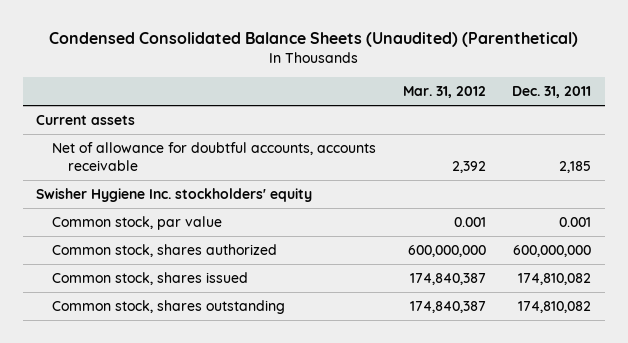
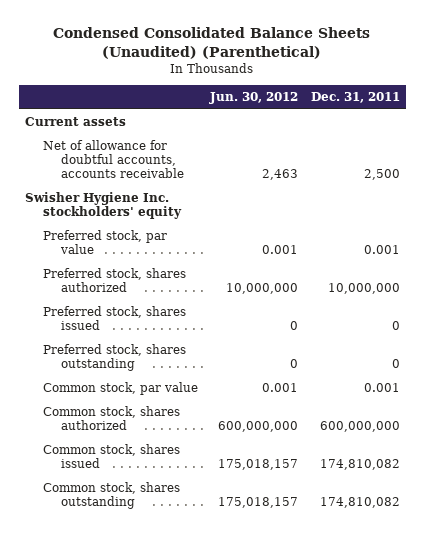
[402,85,486,98] Mar. 31, 2012 -> none
none -> [209,92,299,105] Jun. 30, 2012
[559,160,592,173] 2,185 -> [363,169,400,181] 2,500
none -> [42,230,167,255] Preferred stock, par value
none -> [42,268,186,293] Preferred stock, shares authorized
none -> [42,306,186,331] Preferred stock, shares issued
none -> [42,344,186,372] Preferred stock, shares outstanding

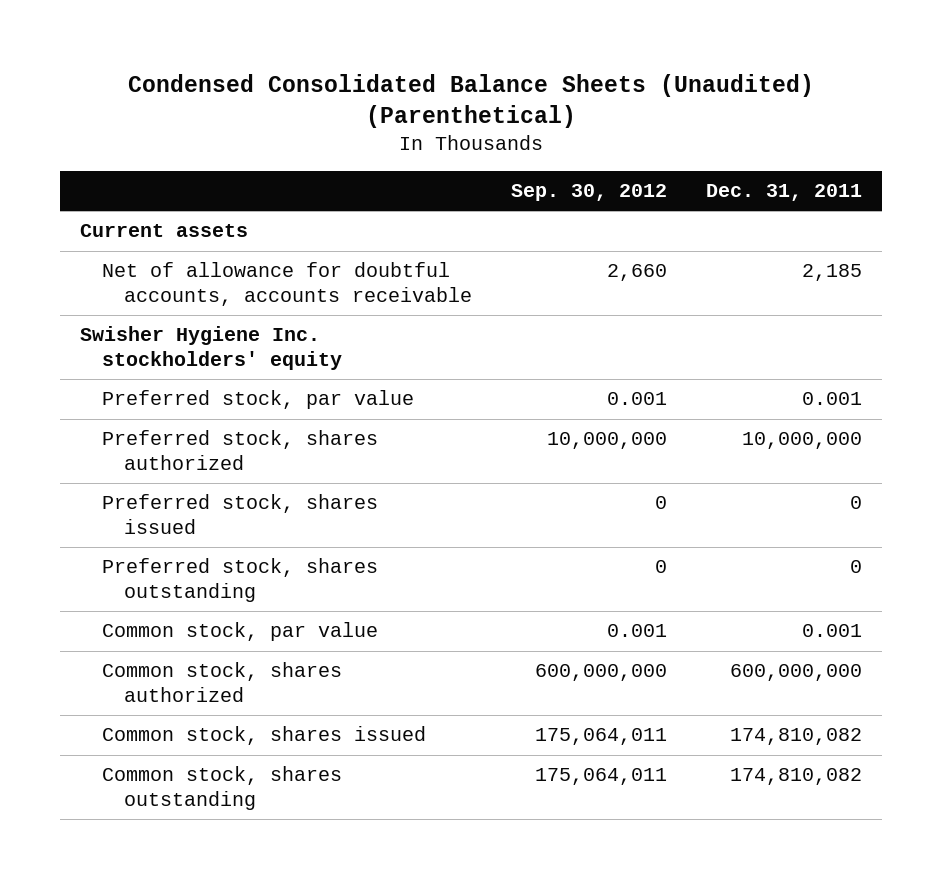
[209,92,299,105] Jun. 30, 2012 -> none
none -> [511,184,668,202] Sep. 30, 2012
[363,169,400,181] 2,500 -> [802,264,863,282] 2,185

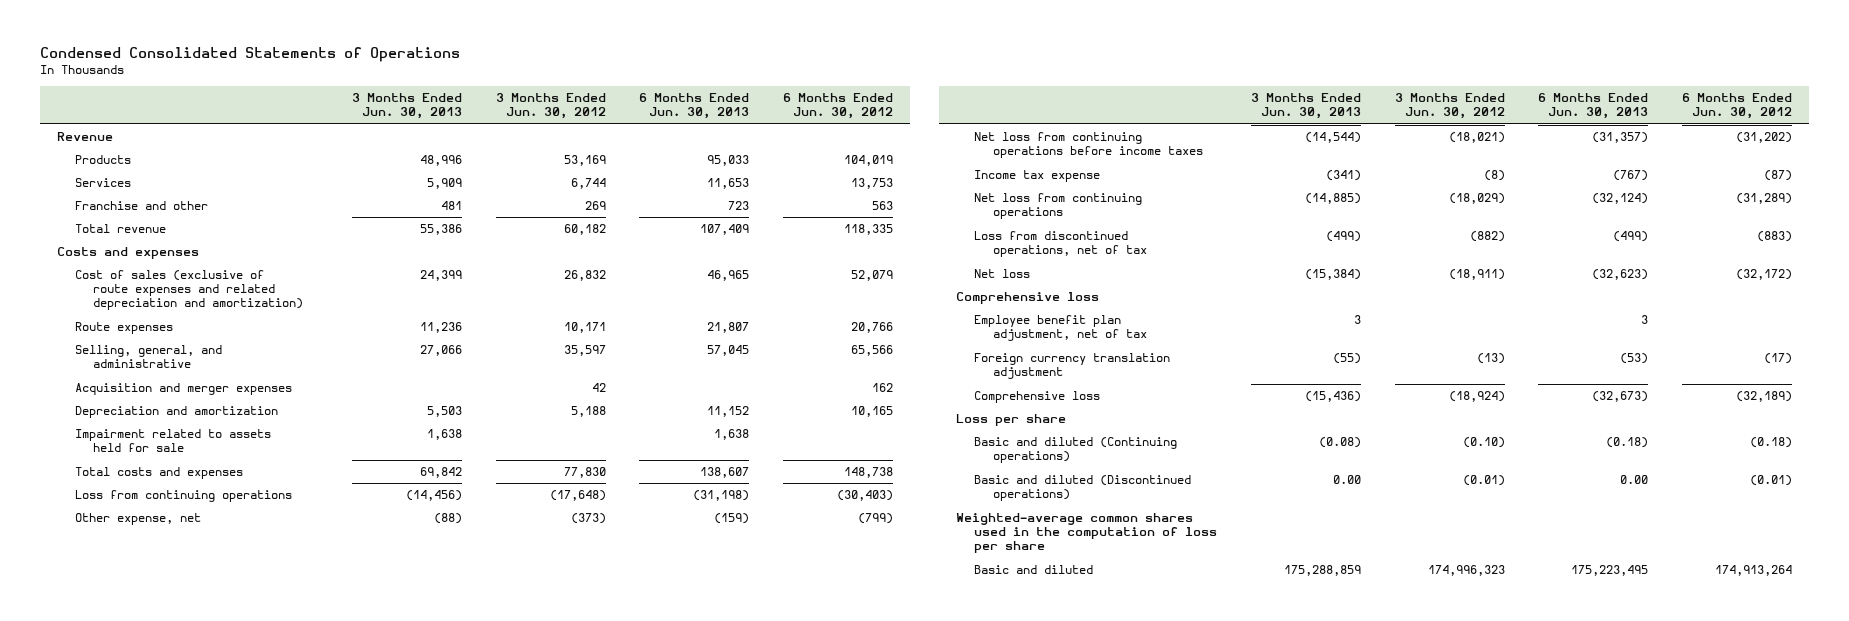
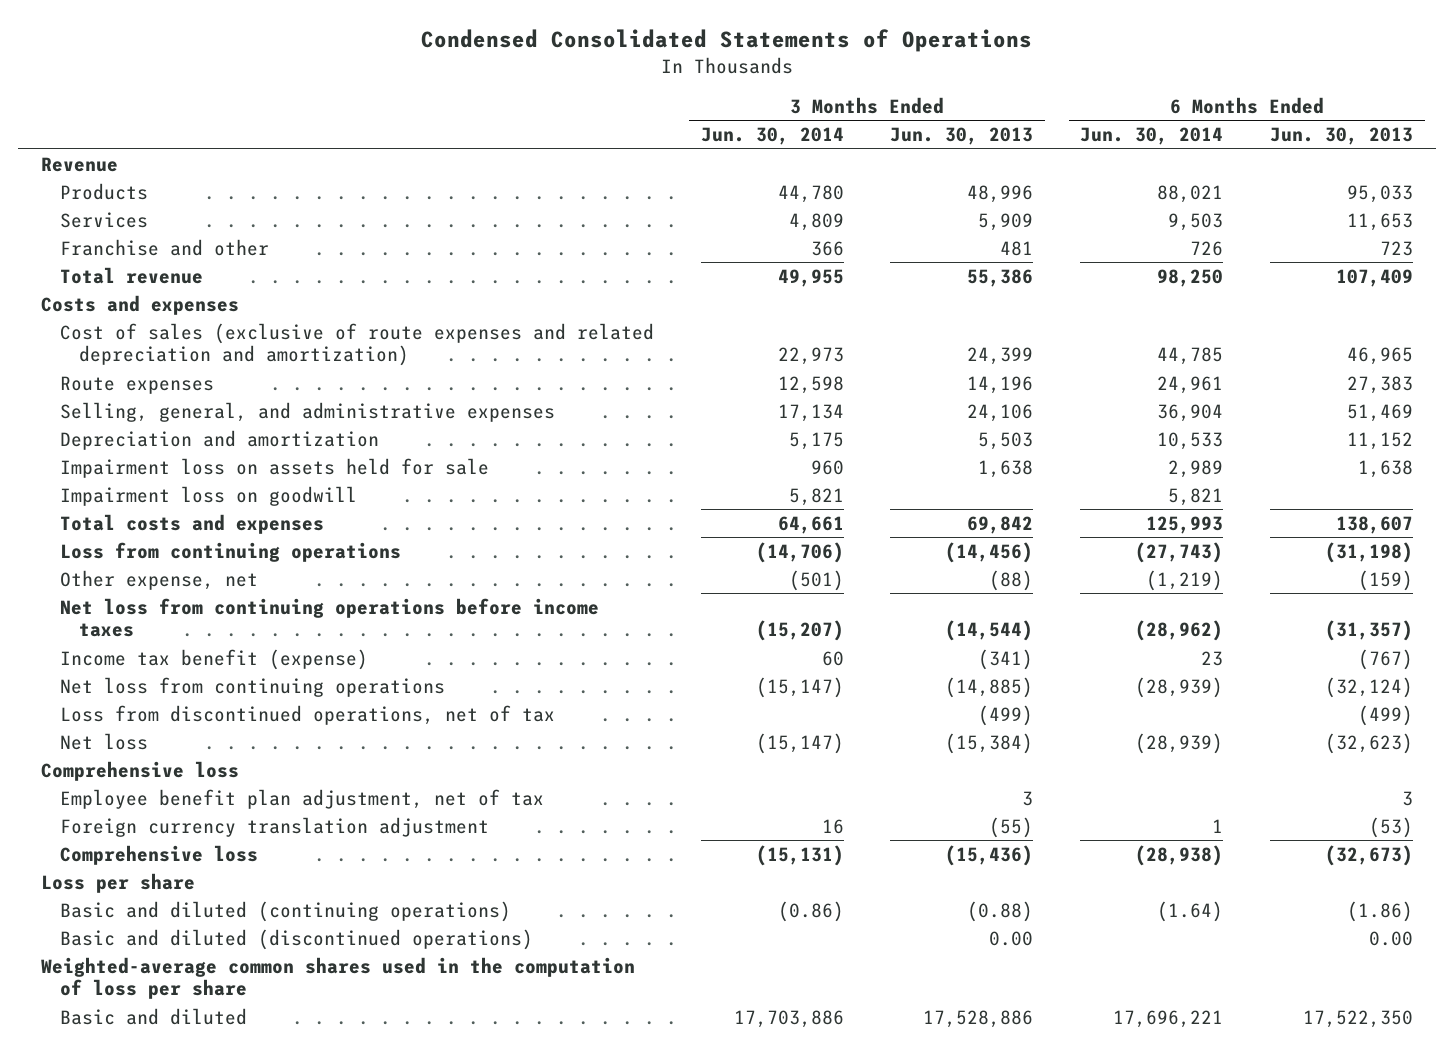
[495,93,606,120] 3 Months Ended Jun. 30, 2012 -> none
[782,93,893,120] 6 Months Ended Jun. 30, 2012 -> none
none -> [700,127,844,146] Jun. 30, 2014
none -> [1080,127,1224,146] Jun. 30, 2014
[75,383,293,396] Acquisition and merger expenses -> none
[419,322,462,334] 11,236 -> [967,375,1034,394] 14,196
[707,322,750,334] 21,807 -> [1347,375,1414,394] 27,383
[75,345,223,369] Selling, general, and administrative -> [59,401,555,422] Selling, general, and administrative expenses
[419,345,462,357] 27,066 -> [967,403,1034,422] 24,106
[707,345,750,357] 57,045 -> [1347,403,1414,422] 51,469
[75,429,272,453] Impairment related to assets held for sale -> [59,457,489,478] Impairment loss on assets held for sale
none -> [59,485,357,506] Impairment loss on goodwill
[974,170,1101,183] Income tax expense -> [59,648,368,670] Income tax benefit (expense)
[974,437,1178,464] Basic and diluted (Continuing operations) -> [59,900,511,922] Basic and diluted (continuing operations)
[1319,437,1362,449] (0.08) -> [967,900,1034,922] (0.88)
[1606,437,1649,449] (0.18) -> [1347,900,1414,922] (1.86)
[974,475,1192,502] Basic and diluted (Discontinued operations) -> [59,928,533,950] Basic and diluted (discontinued operations)
[1284,565,1362,577] 175,288,859 -> [923,1009,1034,1028] 17,528,886
[1571,565,1649,577] 175,223,495 -> [1303,1009,1414,1028] 17,522,350

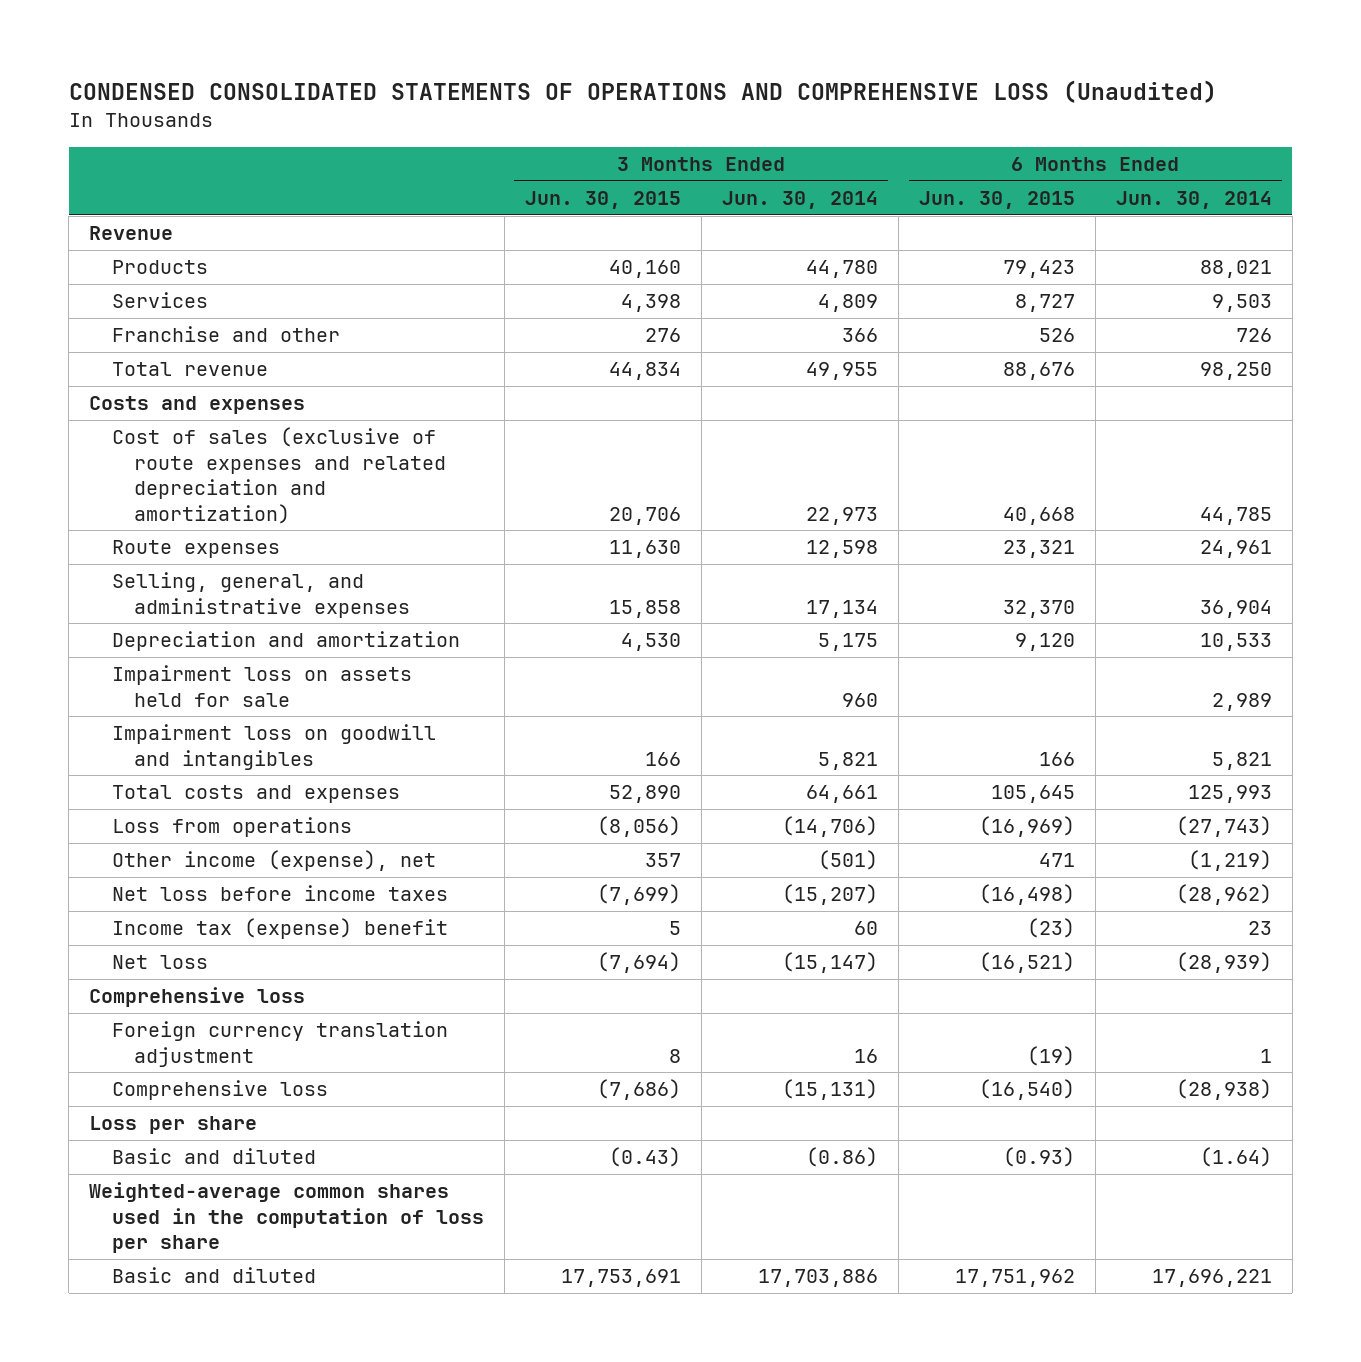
[421,29,1033,53] Condensed Consolidated Statements of Operations -> [68,80,1217,104] CONDENSED CONSOLIDATED STATEMENTS OF OPERATIONS AND COMPREHENSIVE LOSS (Unaudited)
[890,127,1034,146] Jun. 30, 2013 -> none
[1270,127,1414,146] Jun. 30, 2013 -> none
none -> [524,191,681,210] Jun. 30, 2015
none -> [918,191,1075,210] Jun. 30, 2015
[59,485,357,506] Impairment loss on goodwill -> [111,724,436,770] Impairment loss on goodwill and intangibles
[59,676,445,697] Net loss from continuing operations -> none
[59,704,555,725] Loss from discontinued operations, net of tax -> none
[59,541,401,562] Loss from continuing operations -> [111,817,352,838] Loss from operations
[59,569,258,590] Other expense, net -> [111,850,436,872] Other income (expense), net
[59,597,599,638] Net loss from continuing operations before income taxes -> [111,885,448,902] Net loss before income taxes
[59,648,368,670] Income tax benefit (expense) -> [111,918,448,940] Income tax (expense) benefit
[59,788,544,809] Employee benefit plan adjustment, net of tax -> none
[59,928,533,950] Basic and diluted (discontinued operations) -> none
[59,900,511,922] Basic and diluted (continuing operations) -> [111,1148,316,1165] Basic and diluted

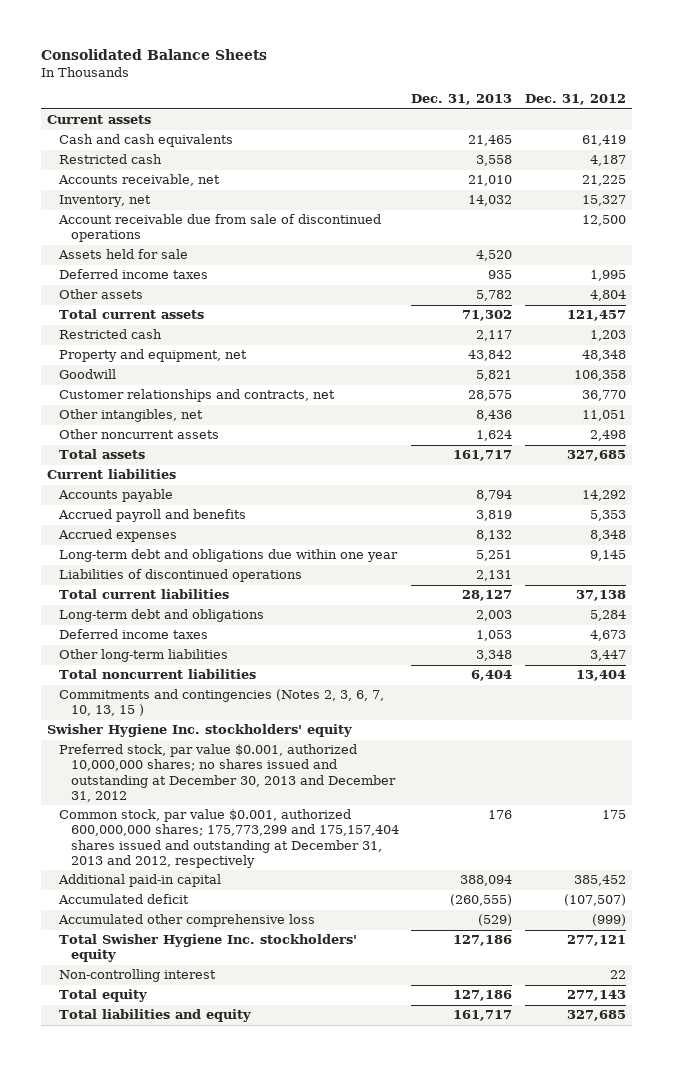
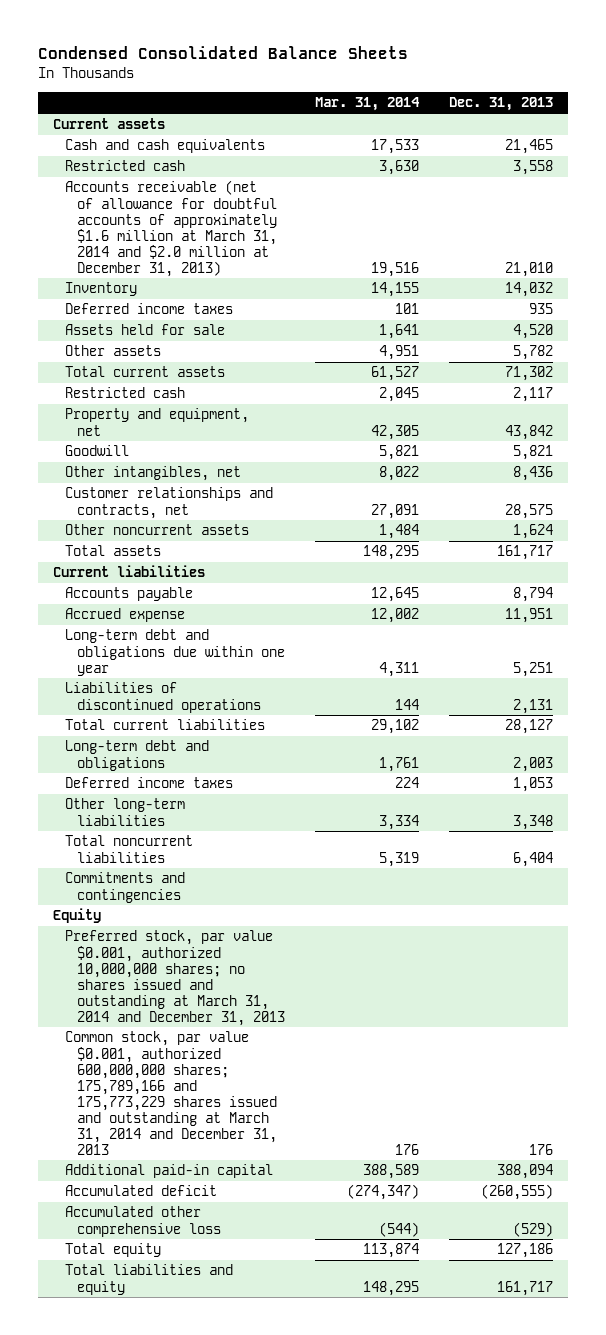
[41,49,268,61] Consolidated Balance Sheets -> [38,46,409,60] Condensed Consolidated Balance Sheets
[524,94,626,106] Dec. 31, 2012 -> none
none -> [314,97,420,112] Mar. 31, 2014
[57,214,381,243] Account receivable due from sale of discontinued operations -> none
[57,174,220,187] Accounts receivable, net -> [64,180,277,277] Accounts receivable (net of allowance for doubtful accounts of approximately $1.6 million at March 31, 2014 and $2.0 million at December 31, 2013)
[58,195,151,208] Inventory, net -> [64,282,137,297] Inventory
[57,249,188,260] Assets held for sale -> [64,324,225,336] Assets held for sale
[58,389,335,403] Customer relationships and contracts, net -> [64,487,273,519] Customer relationships and contracts, net
[57,509,246,523] Accrued payroll and benefits -> none
[57,529,177,543] Accrued expenses -> [64,608,185,623] Accrued expense
[476,530,513,542] 8,132 -> [504,608,553,624] 11,951
[58,689,384,717] Commitments and contingencies (Notes 2, 3, 6, 7, 10, 13, 15 ) -> [64,872,185,903] Commitments and contingencies
[47,724,353,738] Swisher Hygiene Inc. stockholders' equity -> [53,908,102,924] Equity
[58,744,396,802] Preferred stock, par value $0.001, authorized 10,000,000 shares; no shares issued and outstanding at December 30, 2013 and December 31, 2012 -> [64,930,285,1026] Preferred stock, par value $0.001, authorized 10,000,000 shares; no shares issued and outstanding at March 31, 2014 and December 31, 2013
[58,809,399,868] Common stock, par value $0.001, authorized 600,000,000 shares; 175,773,299 and 175,157,404 shares issued and outstanding at December 31, 2013 and 2012, respectively -> [64,1031,277,1155] Common stock, par value $0.001, authorized 600,000,000 shares; 175,789,166 and 175,773,229 shares issued and outstanding at March 31, 2014 and December 31, 2013
[58,934,357,963] Total Swisher Hygiene Inc. stockholders' equity -> none
[58,969,216,983] Non-controlling interest -> none

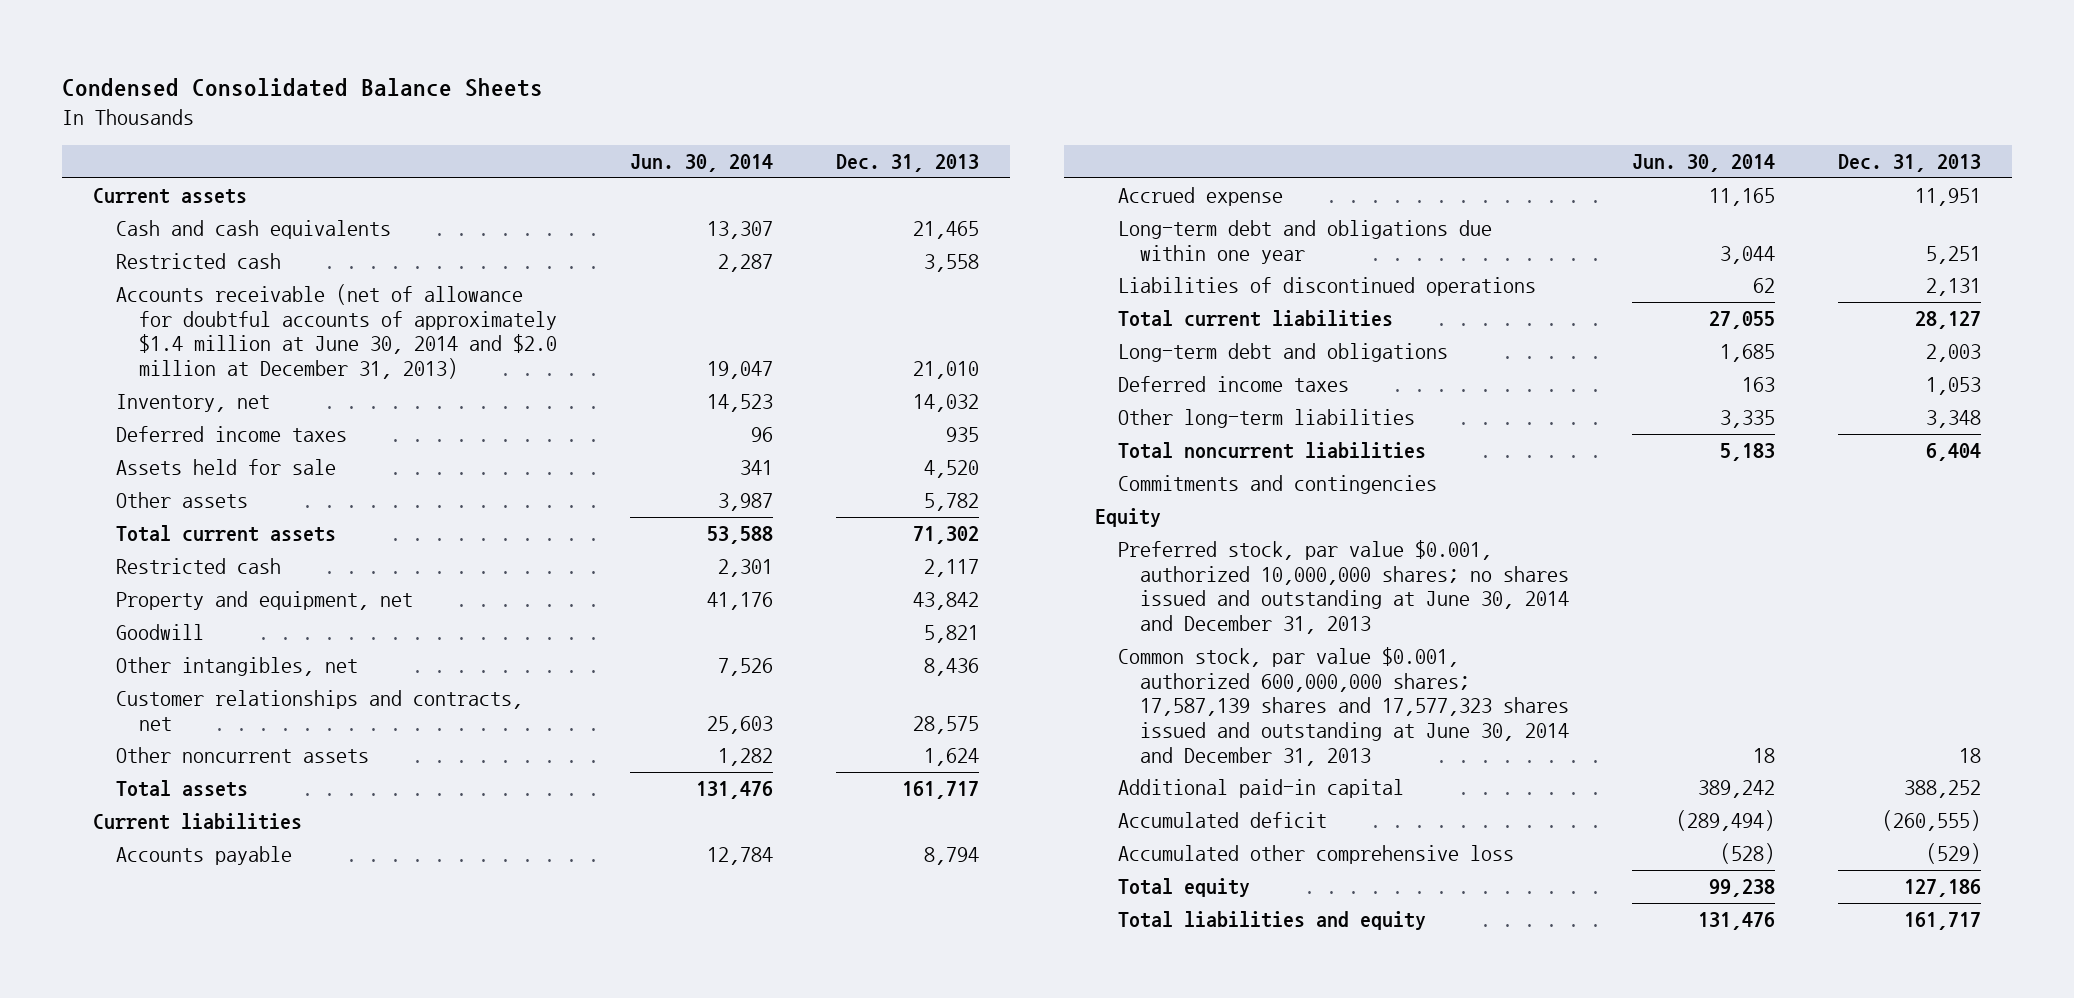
[314,97,420,112] Mar. 31, 2014 -> none
none -> [630,154,774,173] Jun. 30, 2014
[64,180,277,277] Accounts receivable (net of allowance for doubtful accounts of approximately $1.6 million at March 31, 2014 and $2.0 million at December 31, 2013) -> [115,284,557,380] Accounts receivable (net of allowance for doubtful accounts of approximately $1.4 million at June 30, 2014 and $2.0 million at December 31, 2013)
[64,282,137,297] Inventory -> [115,394,270,413] Inventory, net
[64,930,285,1026] Preferred stock, par value $0.001, authorized 10,000,000 shares; no shares issued and outstanding at March 31, 2014 and December 31, 2013 -> [1117,540,1570,635] Preferred stock, par value $0.001, authorized 10,000,000 shares; no shares issued and outstanding at June 30, 2014 and December 31, 2013
[64,1031,277,1155] Common stock, par value $0.001, authorized 600,000,000 shares; 175,789,166 and 175,773,229 shares issued and outstanding at March 31, 2014 and December 31, 2013 -> [1117,647,1570,766] Common stock, par value $0.001, authorized 600,000,000 shares; 17,587,139 shares and 17,577,323 shares issued and outstanding at June 30, 2014 and December 31, 2013
[528,1143,553,1155] 176 -> [1958,747,1981,763] 18
[496,1164,553,1180] 388,094 -> [1903,780,1981,799] 388,252

